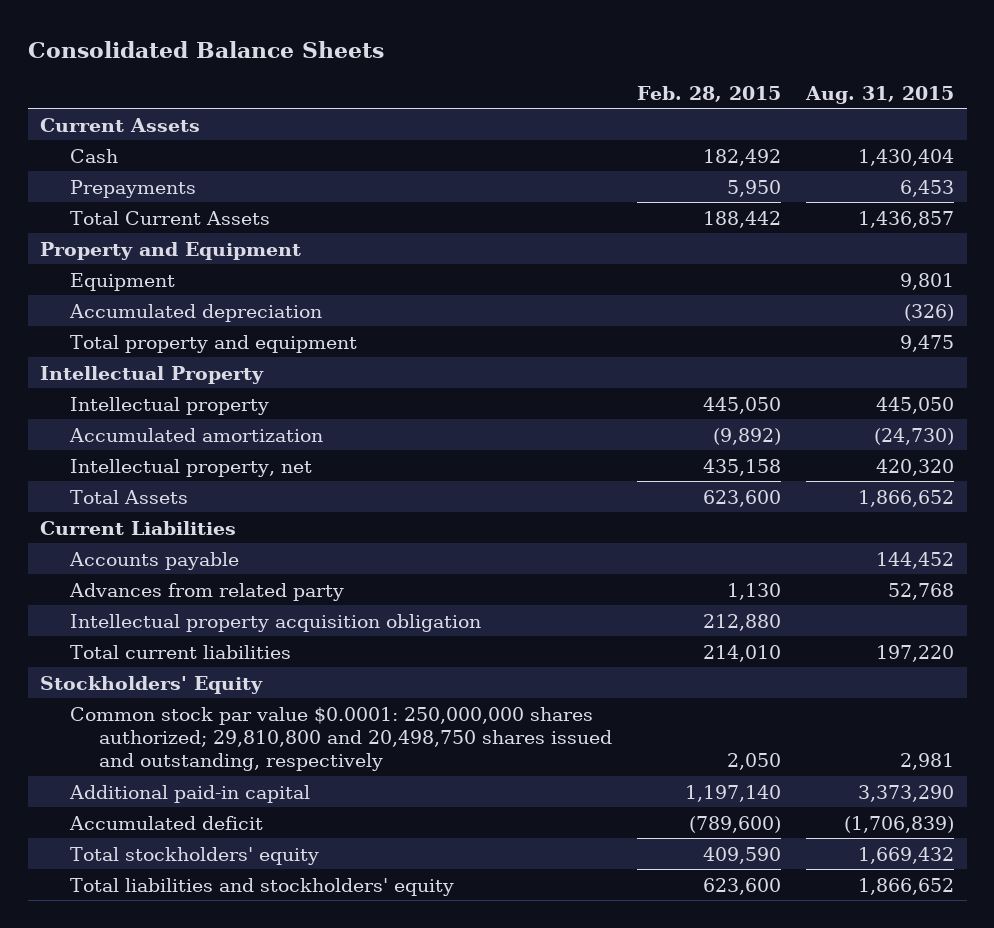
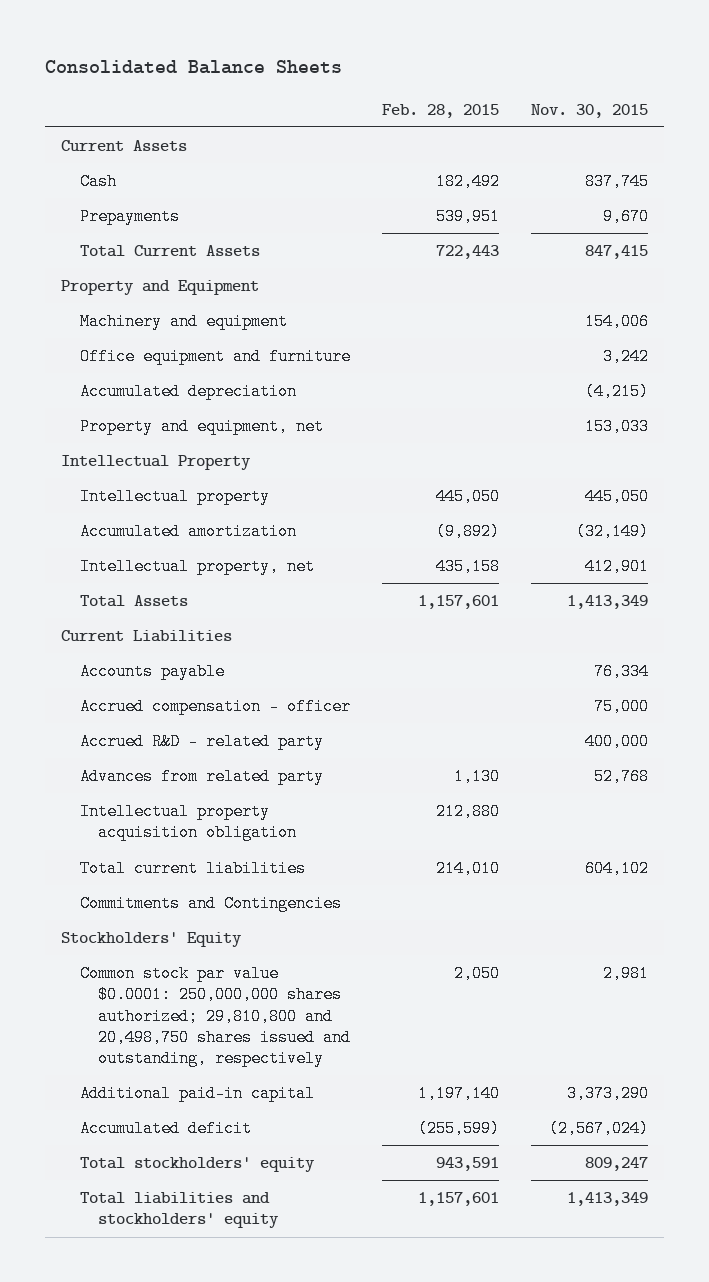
[805,85,955,104] Aug. 31, 2015 -> none
none -> [531,103,649,118] Nov. 30, 2015
[727,179,782,197] 5,950 -> [436,208,501,226] 539,951
[703,210,782,228] 188,442 -> [436,245,500,260] 722,443
[69,272,175,291] Equipment -> [79,313,288,331] Machinery and equipment
none -> [79,348,351,366] Office equipment and furniture
[69,334,357,353] Total property and equipment -> [79,418,324,436] Property and equipment, net
[703,489,782,507] 623,600 -> [418,595,500,610] 1,157,601
none -> [79,698,351,716] Accrued compensation - officer
none -> [79,733,324,751] Accrued R&D - related party
none -> [79,895,342,913] Commitments and Contingencies
[689,815,782,833] (789,600) -> [418,1120,501,1138] (255,599)
[703,846,782,864] 409,590 -> [436,1157,500,1172] 943,591
[703,877,782,895] 623,600 -> [418,1192,500,1207] 1,157,601

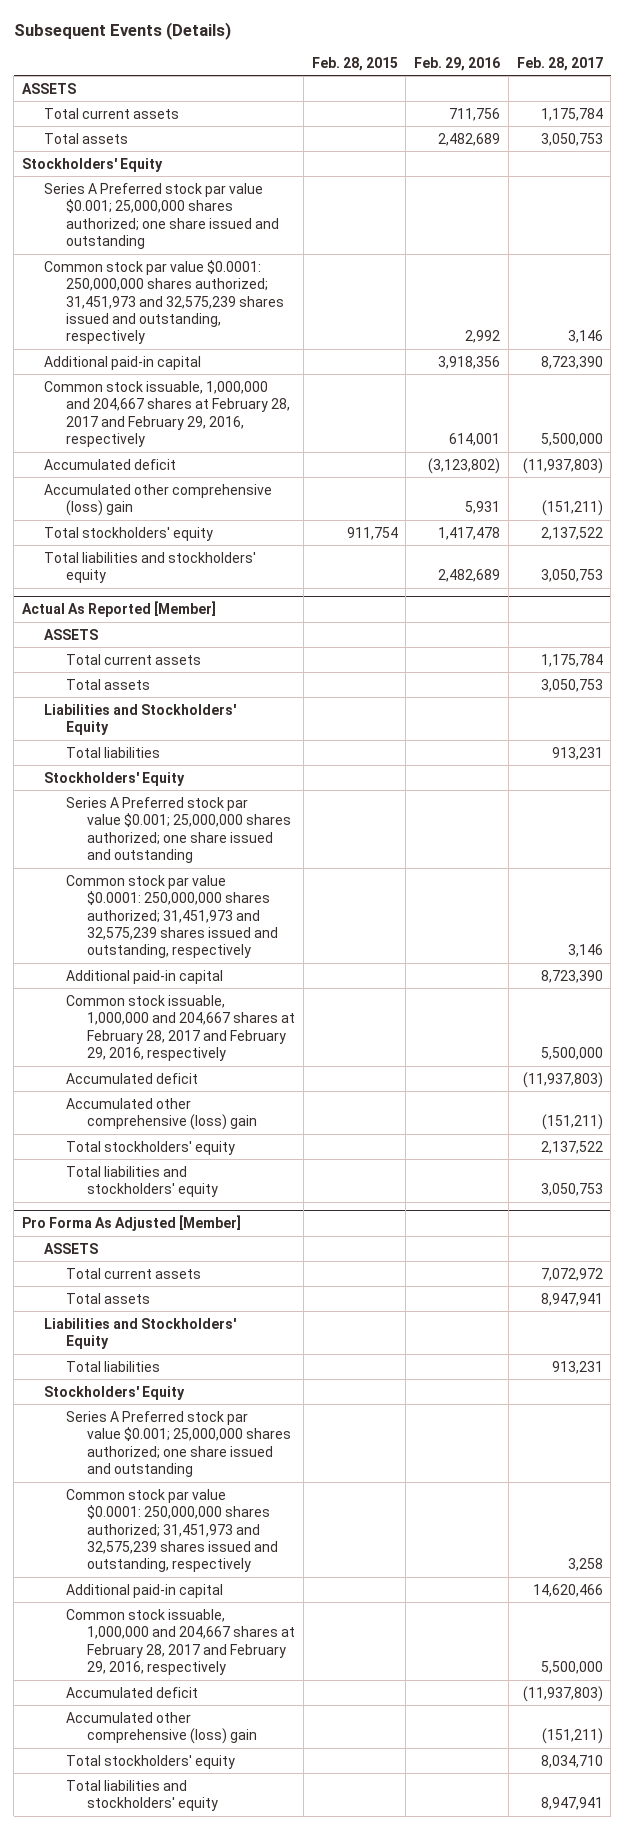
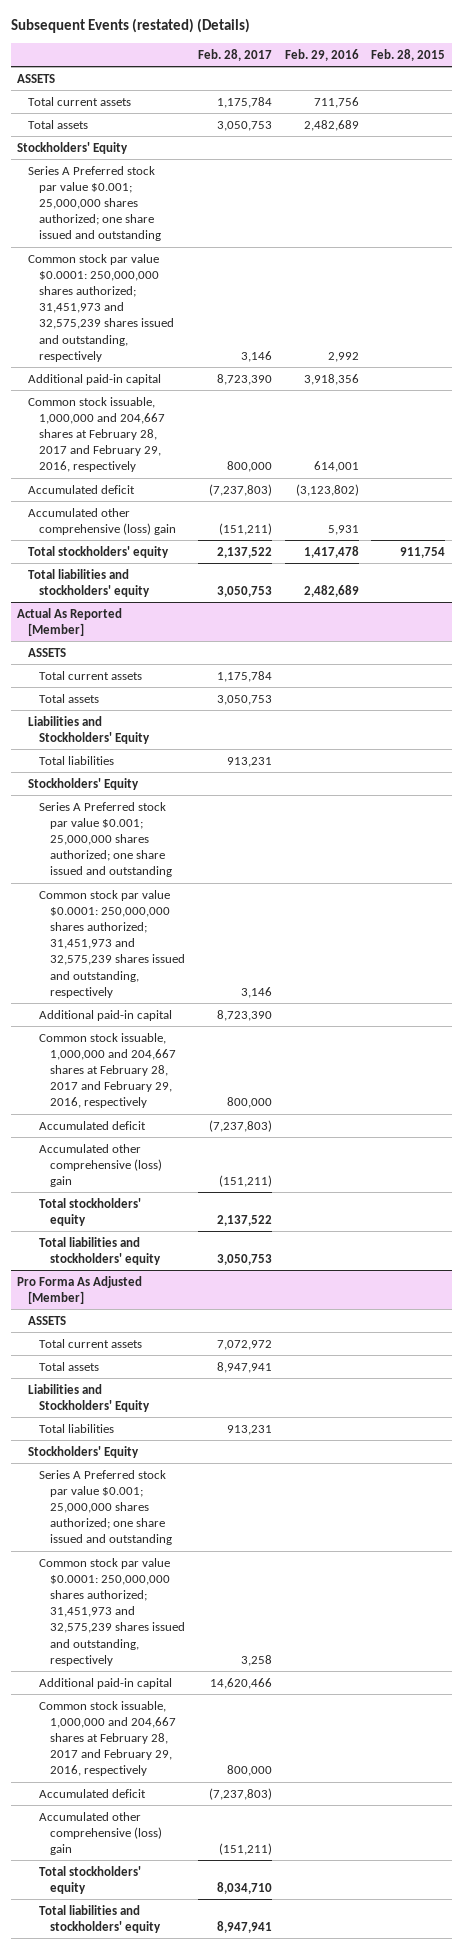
[13,22,231,41] Subsequent Events (Details) -> [10,18,250,34] Subsequent Events (restated) (Details)
[540,432,603,446] 5,500,000 -> [226,461,272,473] 800,000
[522,457,603,474] (11,937,803) -> [208,483,272,496] (7,237,803)
[540,1046,603,1060] 5,500,000 -> [226,1097,272,1109] 800,000
[522,1071,603,1088] (11,937,803) -> [208,1119,272,1132] (7,237,803)
[540,1660,603,1674] 5,500,000 -> [226,1765,272,1777] 800,000
[522,1685,603,1702] (11,937,803) -> [208,1787,272,1800] (7,237,803)

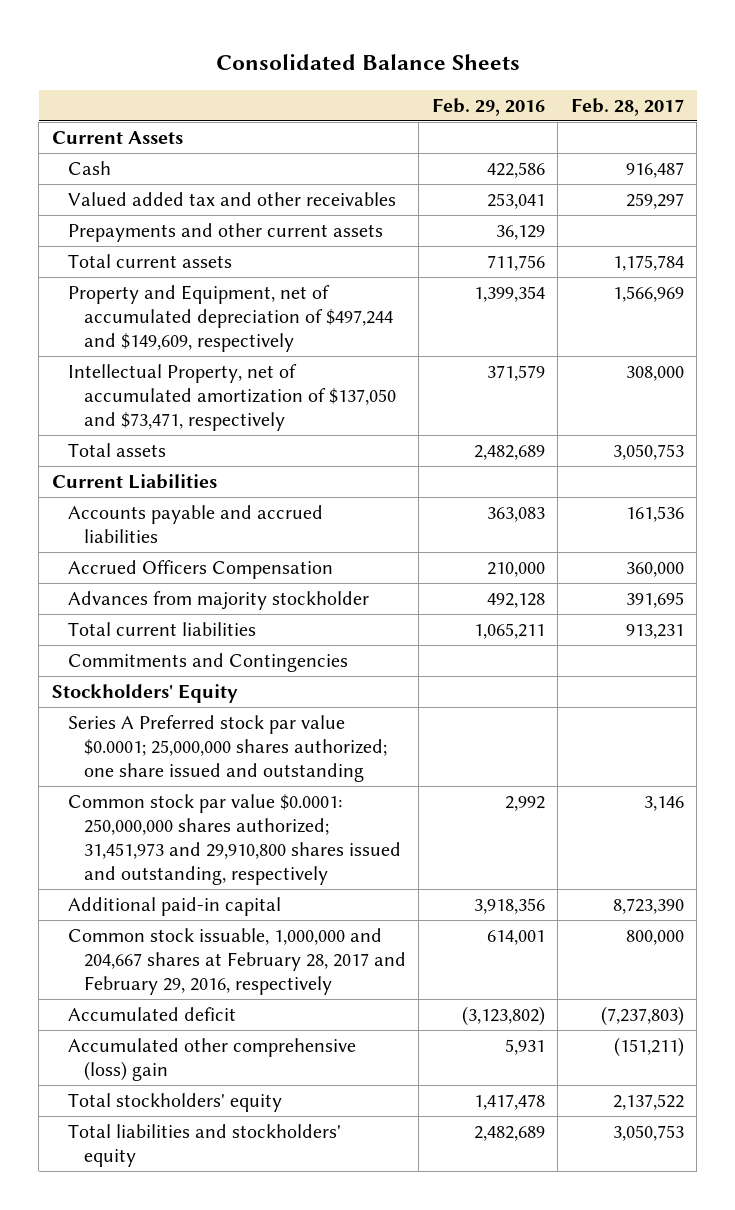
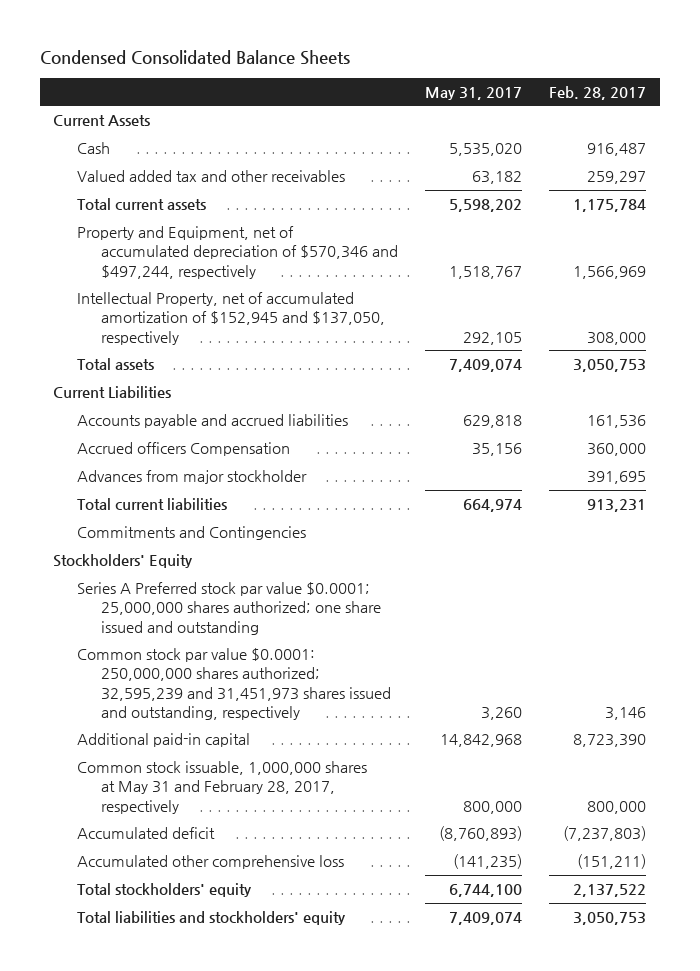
[215,53,520,70] Consolidated Balance Sheets -> [39,49,350,65] Condensed Consolidated Balance Sheets
[431,97,545,116] Feb. 29, 2016 -> none
none -> [425,86,523,100] May 31, 2017
[67,223,383,243] Prepayments and other current assets -> none
[67,285,393,352] Property and Equipment, net of accumulated depreciation of $497,244 and $149,609, respectively -> [77,225,398,279] Property and Equipment, net of accumulated depreciation of $570,346 and $497,244, respectively
[67,364,396,431] Intellectual Property, net of accumulated amortization of $137,050 and $73,471, respectively -> [77,291,385,345] Intellectual Property, net of accumulated amortization of $152,945 and $137,050, respectively
[67,560,333,580] Accrued Officers Compensation -> [77,441,291,456] Accrued officers Compensation
[67,591,369,611] Advances from majority stockholder -> [77,469,308,484] Advances from major stockholder
[67,794,401,885] Common stock par value $0.0001: 250,000,000 shares authorized; 31,451,973 and 29,910,800 shares issued and outstanding, respectively -> [77,647,391,720] Common stock par value $0.0001: 250,000,000 shares authorized; 32,595,239 and 31,451,973 shares issued and outstanding, respectively
[67,928,406,995] Common stock issuable, 1,000,000 and 204,667 shares at February 28, 2017 and February 29, 2016, respectively -> [77,760,368,814] Common stock issuable, 1,000,000 shares at May 31 and February 28, 2017, respectively
[67,1038,356,1081] Accumulated other comprehensive (loss) gain -> [77,854,345,869] Accumulated other comprehensive loss

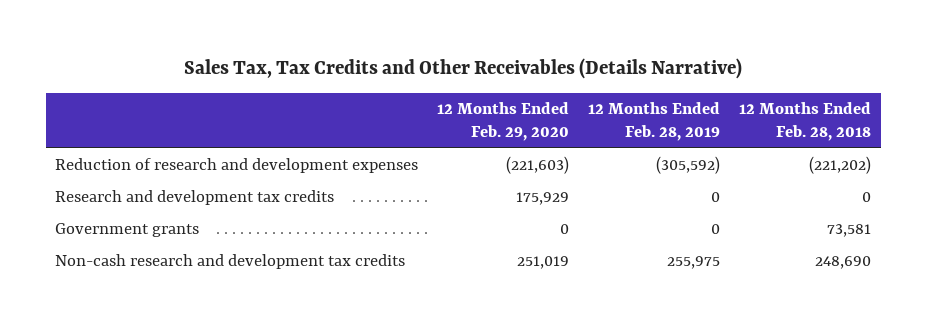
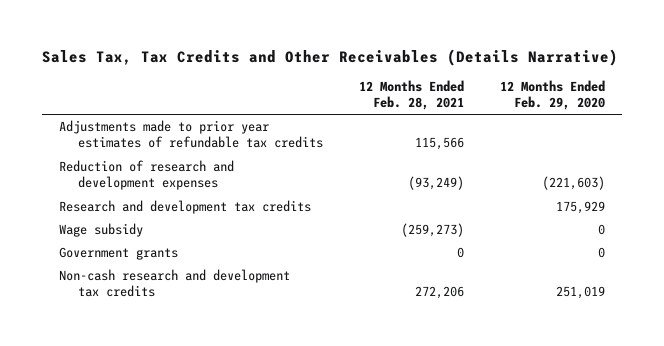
[588,102,721,141] 12 Months Ended Feb. 28, 2019 -> none
[739,102,872,141] 12 Months Ended Feb. 28, 2018 -> none
none -> [358,80,464,111] 12 Months Ended Feb. 28, 2021
none -> [59,120,323,149] Adjustments made to prior year estimates of refundable tax credits
none -> [59,223,144,238] Wage subsidy

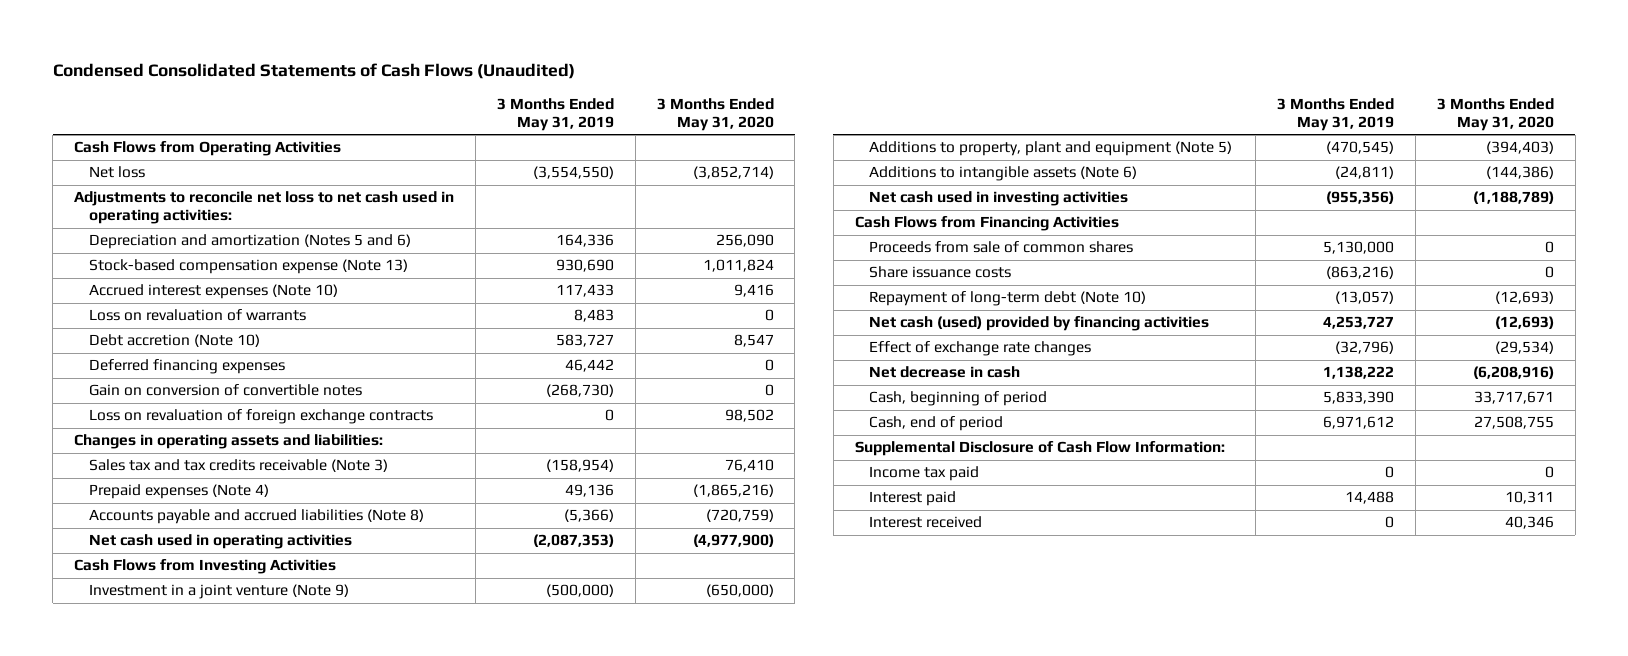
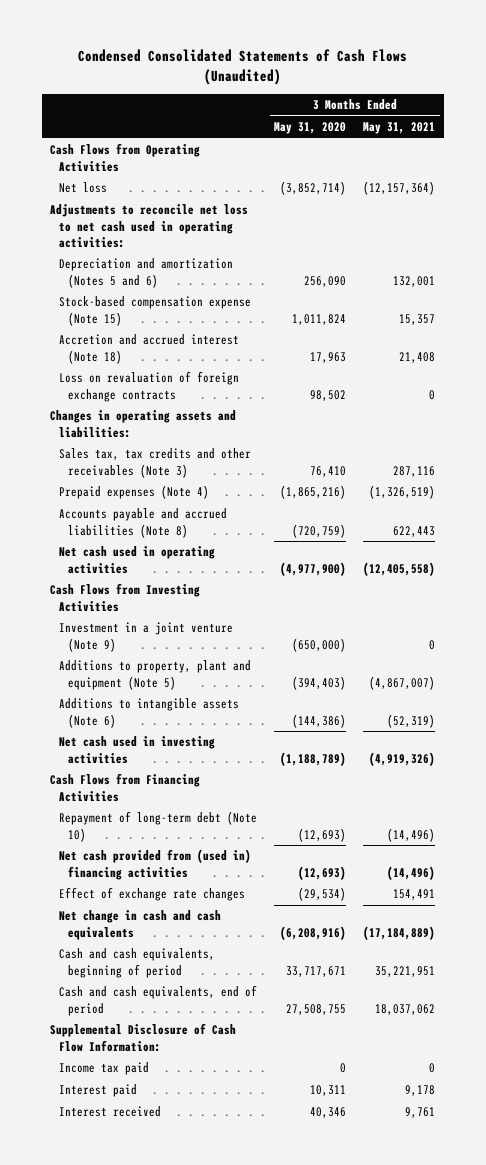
[496,97,614,132] 3 Months Ended May 31, 2019 -> none
none -> [363,122,436,135] May 31, 2021
[88,309,306,322] Loss on revaluation of warrants -> none
[88,334,260,348] Debt accretion (Note 10) -> none
[88,359,285,375] Deferred financing expenses -> none
[88,384,362,397] Gain on conversion of convertible notes -> none
[88,259,408,275] Stock-based compensation expense (Note 13) -> [59,296,252,326] Stock-based compensation expense (Note 15)
[88,284,338,300] Accrued interest expenses (Note 10) -> [59,334,240,364] Accretion and accrued interest (Note 18)
[733,284,774,298] 9,416 -> [310,351,347,363] 17,963
[88,459,388,473] Sales tax and tax credits receivable (Note 3) -> [59,448,252,478] Sales tax, tax credits and other receivables (Note 3)
[869,241,1134,254] Proceeds from sale of common shares -> none
[869,266,1012,279] Share issuance costs -> none
[869,316,1210,332] Net cash (used) provided by financing activities -> [59,849,252,880] Net cash provided from (used in) financing activities
[869,366,1021,379] Net decrease in cash -> [59,910,222,940] Net change in cash and cash equivalents
[869,391,1048,407] Cash, beginning of period -> [59,948,216,978] Cash and cash equivalents, beginning of period
[869,416,1004,432] Cash, end of period -> [59,985,258,1016] Cash and cash equivalents, end of period

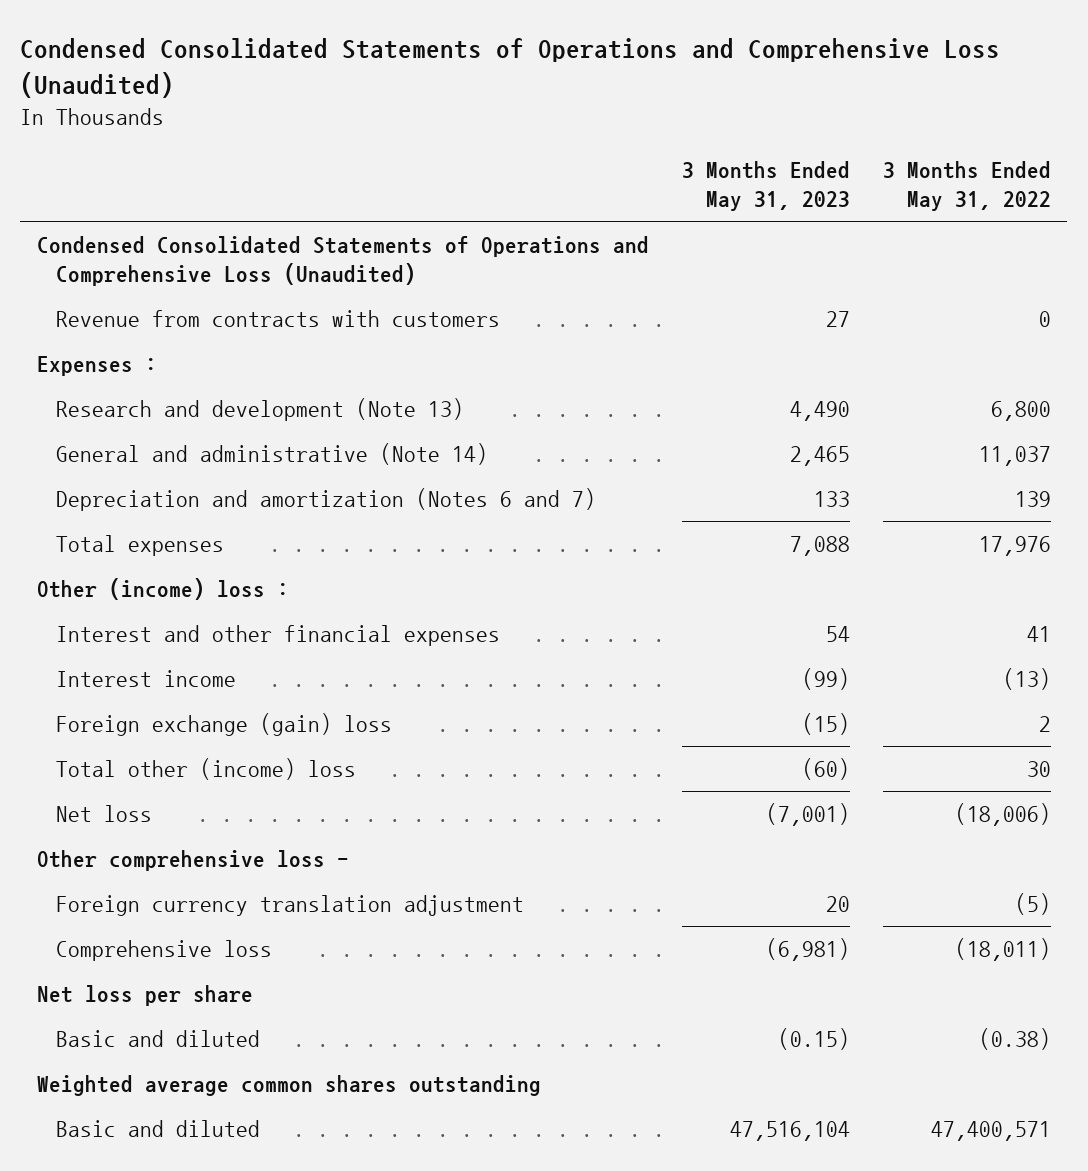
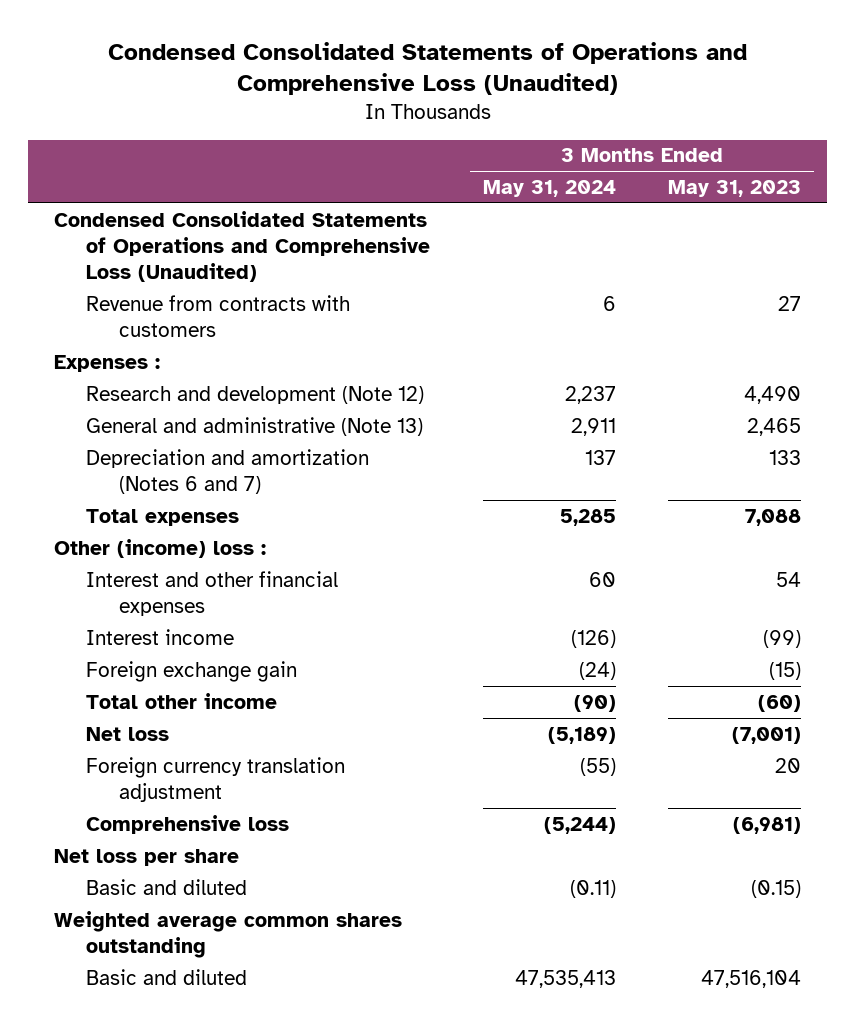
[882,161,1051,212] 3 Months Ended May 31, 2022 -> none
none -> [482,180,616,198] May 31, 2024
[56,397,465,421] Research and development (Note 13) -> [86,385,425,404] Research and development (Note 12)
[56,442,489,465] General and administrative (Note 14) -> [86,416,424,436] General and administrative (Note 13)
[56,712,393,736] Foreign exchange (gain) loss -> [86,660,298,682] Foreign exchange gain
[56,757,357,780] Total other (income) loss -> [86,692,278,709] Total other income
[36,849,349,871] Other comprehensive loss - -> none

